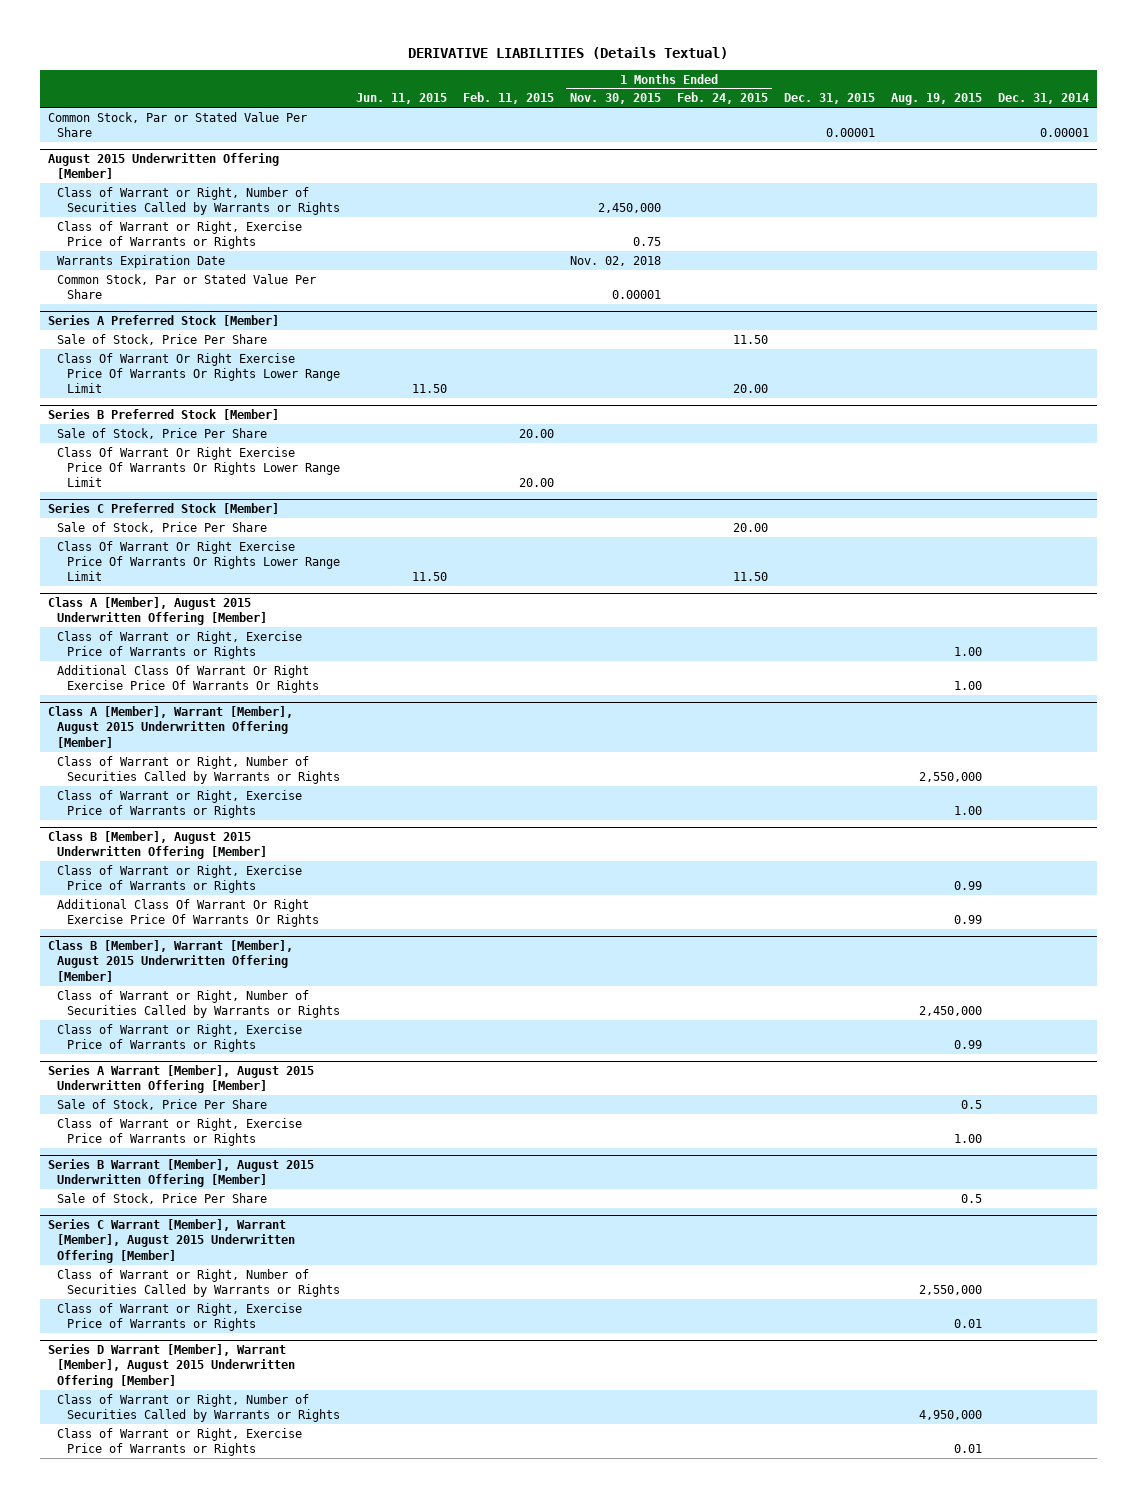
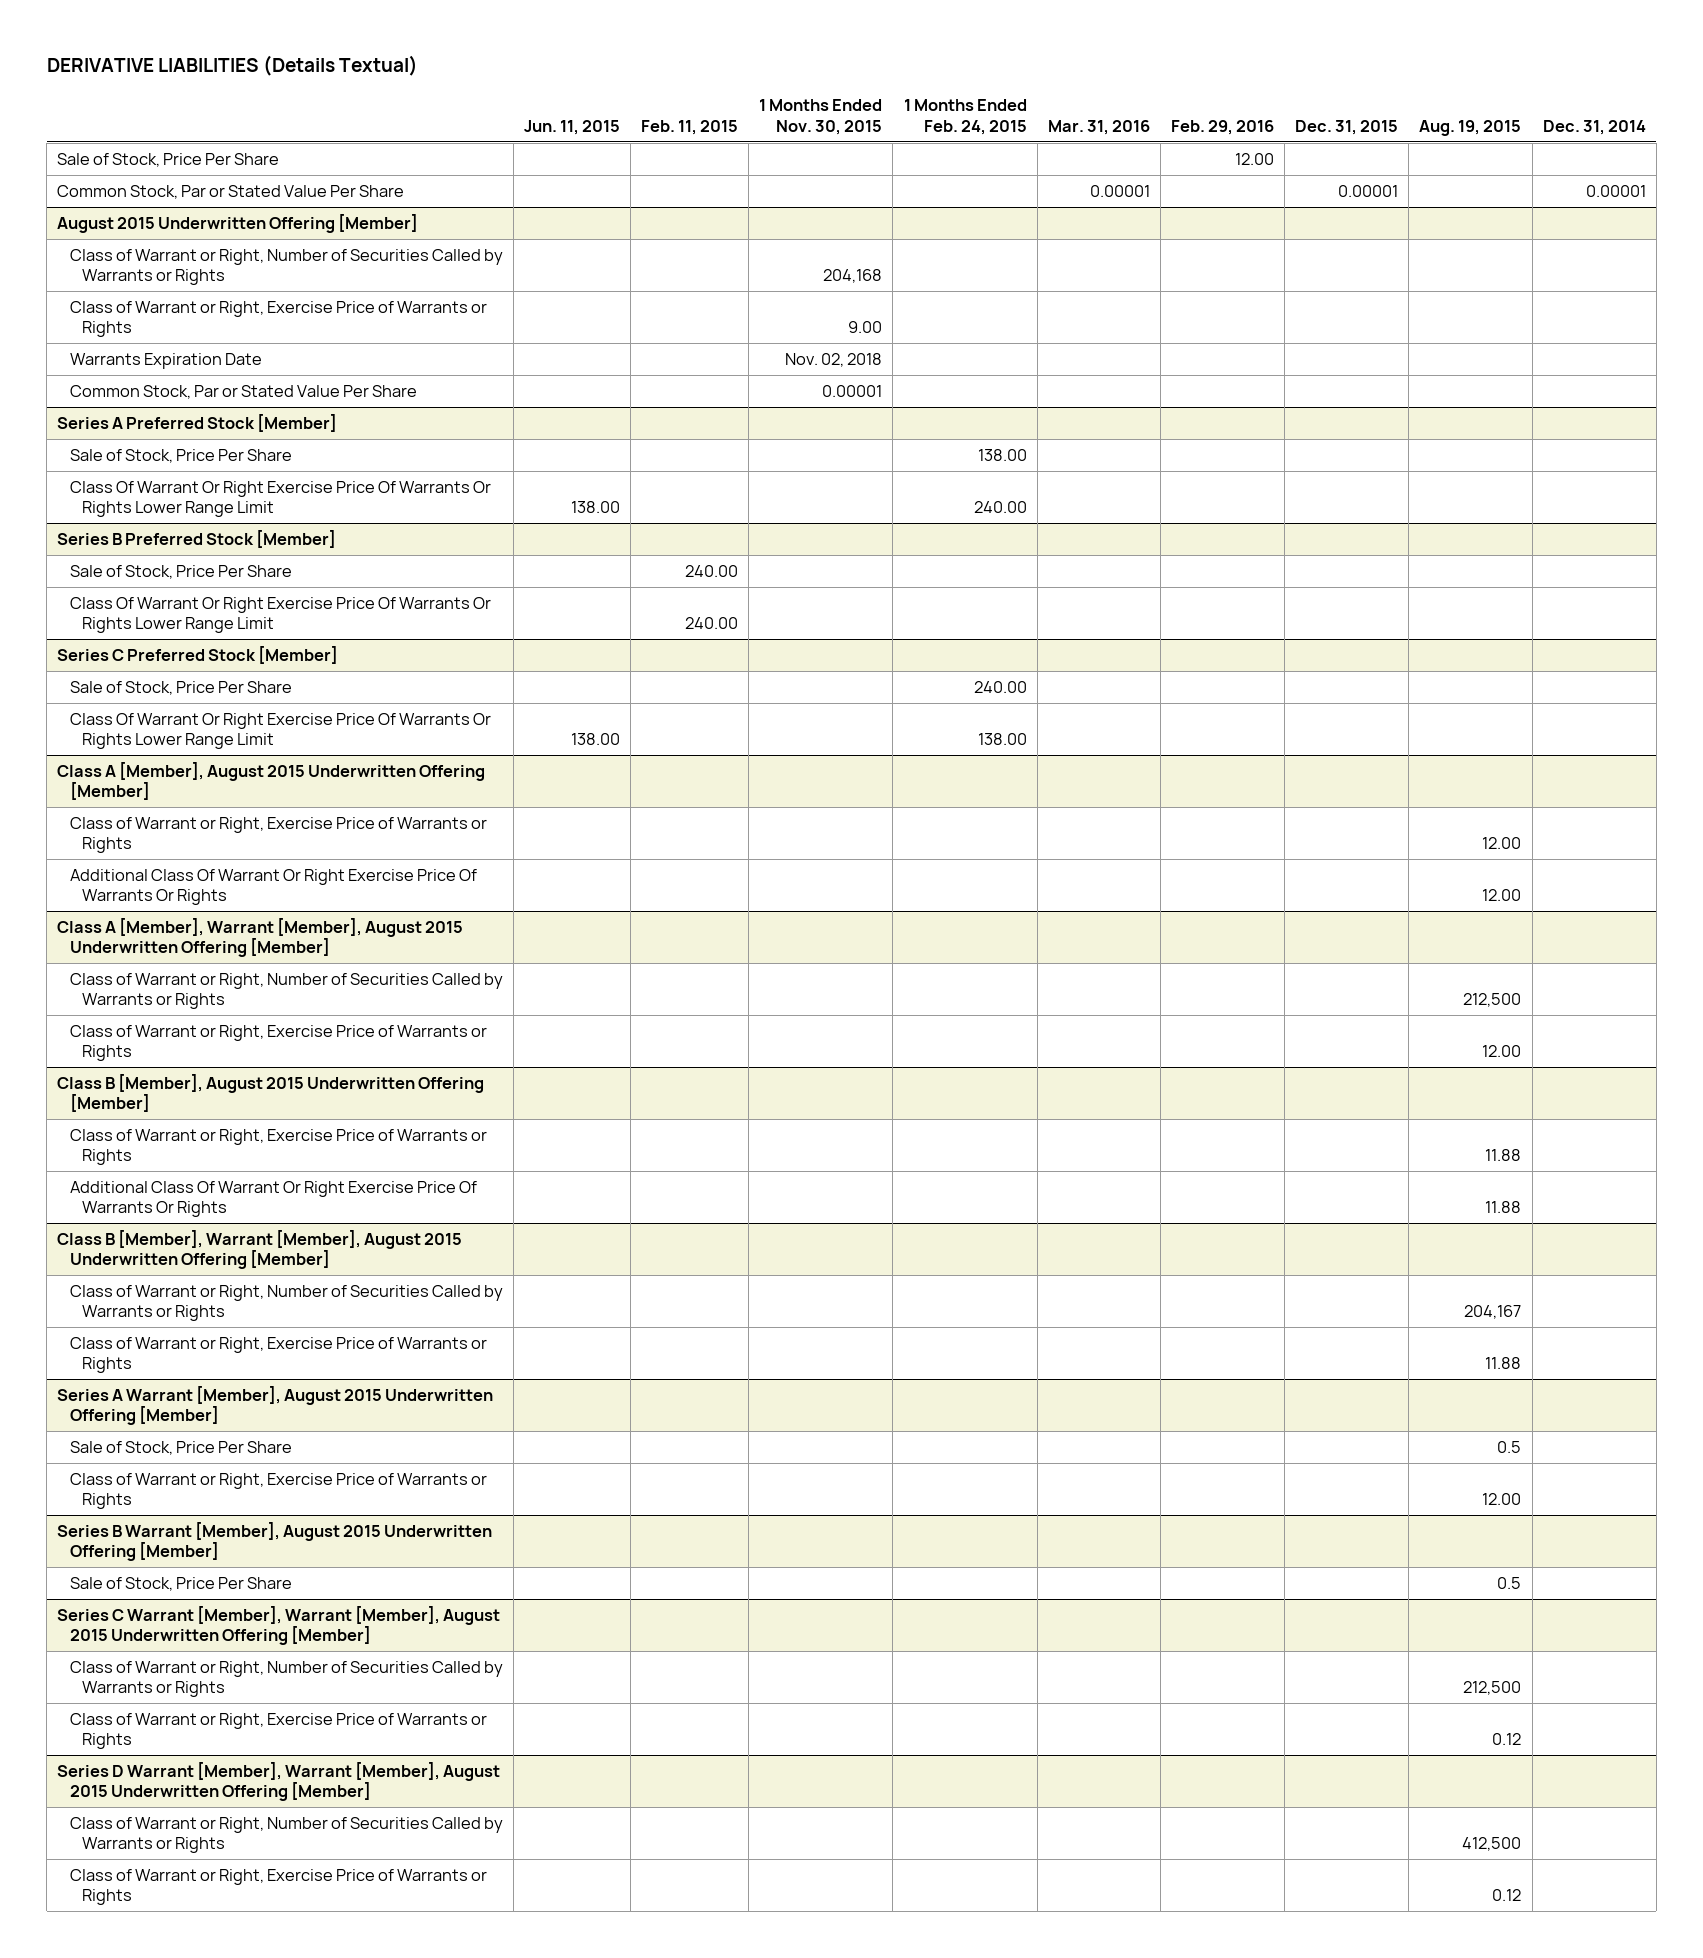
none -> [1047,119,1150,135] Mar. 31, 2016
none -> [1170,119,1274,135] Feb. 29, 2016
none -> [57,153,280,168] Sale of Stock, Price Per Share
[597,202,661,213] 2,450,000 -> [823,269,883,284] 204,168
[632,236,661,246] 0.75 -> [848,321,883,334] 9.00
[732,334,768,344] 11.50 -> [977,449,1027,462] 138.00
[411,383,447,393] 11.50 -> [570,501,620,514] 138.00
[732,383,768,393] 20.00 -> [973,501,1027,514] 240.00
[518,428,554,438] 20.00 -> [685,565,739,578] 240.00
[518,477,554,487] 20.00 -> [685,617,739,630] 240.00
[732,522,768,532] 20.00 -> [973,681,1027,694] 240.00
[411,571,447,581] 11.50 -> [570,733,620,746] 138.00
[732,571,768,581] 11.50 -> [977,733,1027,746] 138.00
[953,646,982,656] 1.00 -> [1482,837,1522,850] 12.00
[953,680,982,690] 1.00 -> [1482,889,1522,902] 12.00
[918,771,982,782] 2,550,000 -> [1463,993,1522,1008] 212,500
[953,805,982,815] 1.00 -> [1482,1045,1522,1058] 12.00
[953,880,982,890] 0.99 -> [1485,1149,1522,1162] 11.88
[953,914,982,924] 0.99 -> [1485,1201,1522,1214] 11.88
[918,1005,982,1016] 2,450,000 -> [1464,1305,1522,1320] 204,167
[953,1039,982,1049] 0.99 -> [1485,1357,1522,1370] 11.88
[953,1133,982,1143] 1.00 -> [1482,1493,1522,1506] 12.00
[918,1284,982,1295] 2,550,000 -> [1463,1681,1522,1696] 212,500
[953,1318,982,1328] 0.01 -> [1492,1733,1522,1746] 0.12
[918,1409,982,1420] 4,950,000 -> [1462,1837,1522,1852] 412,500
[953,1443,982,1453] 0.01 -> [1492,1889,1522,1902] 0.12

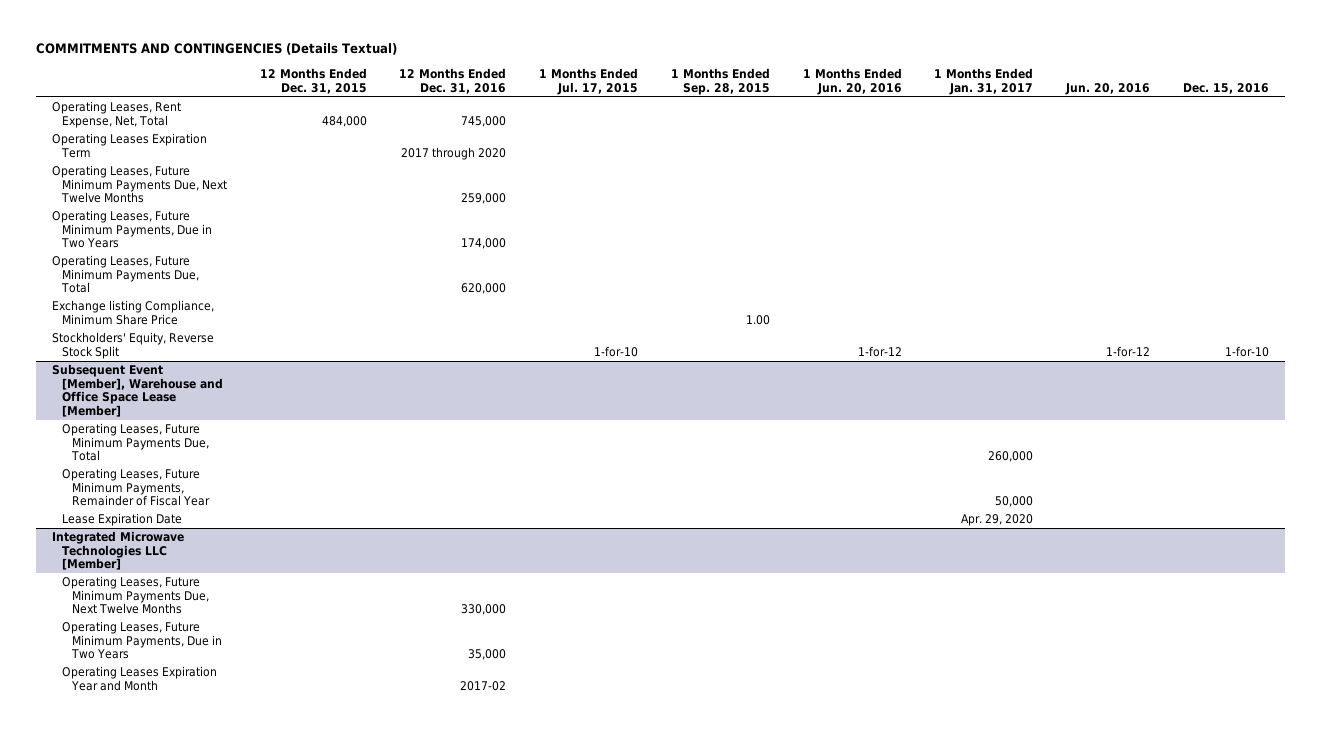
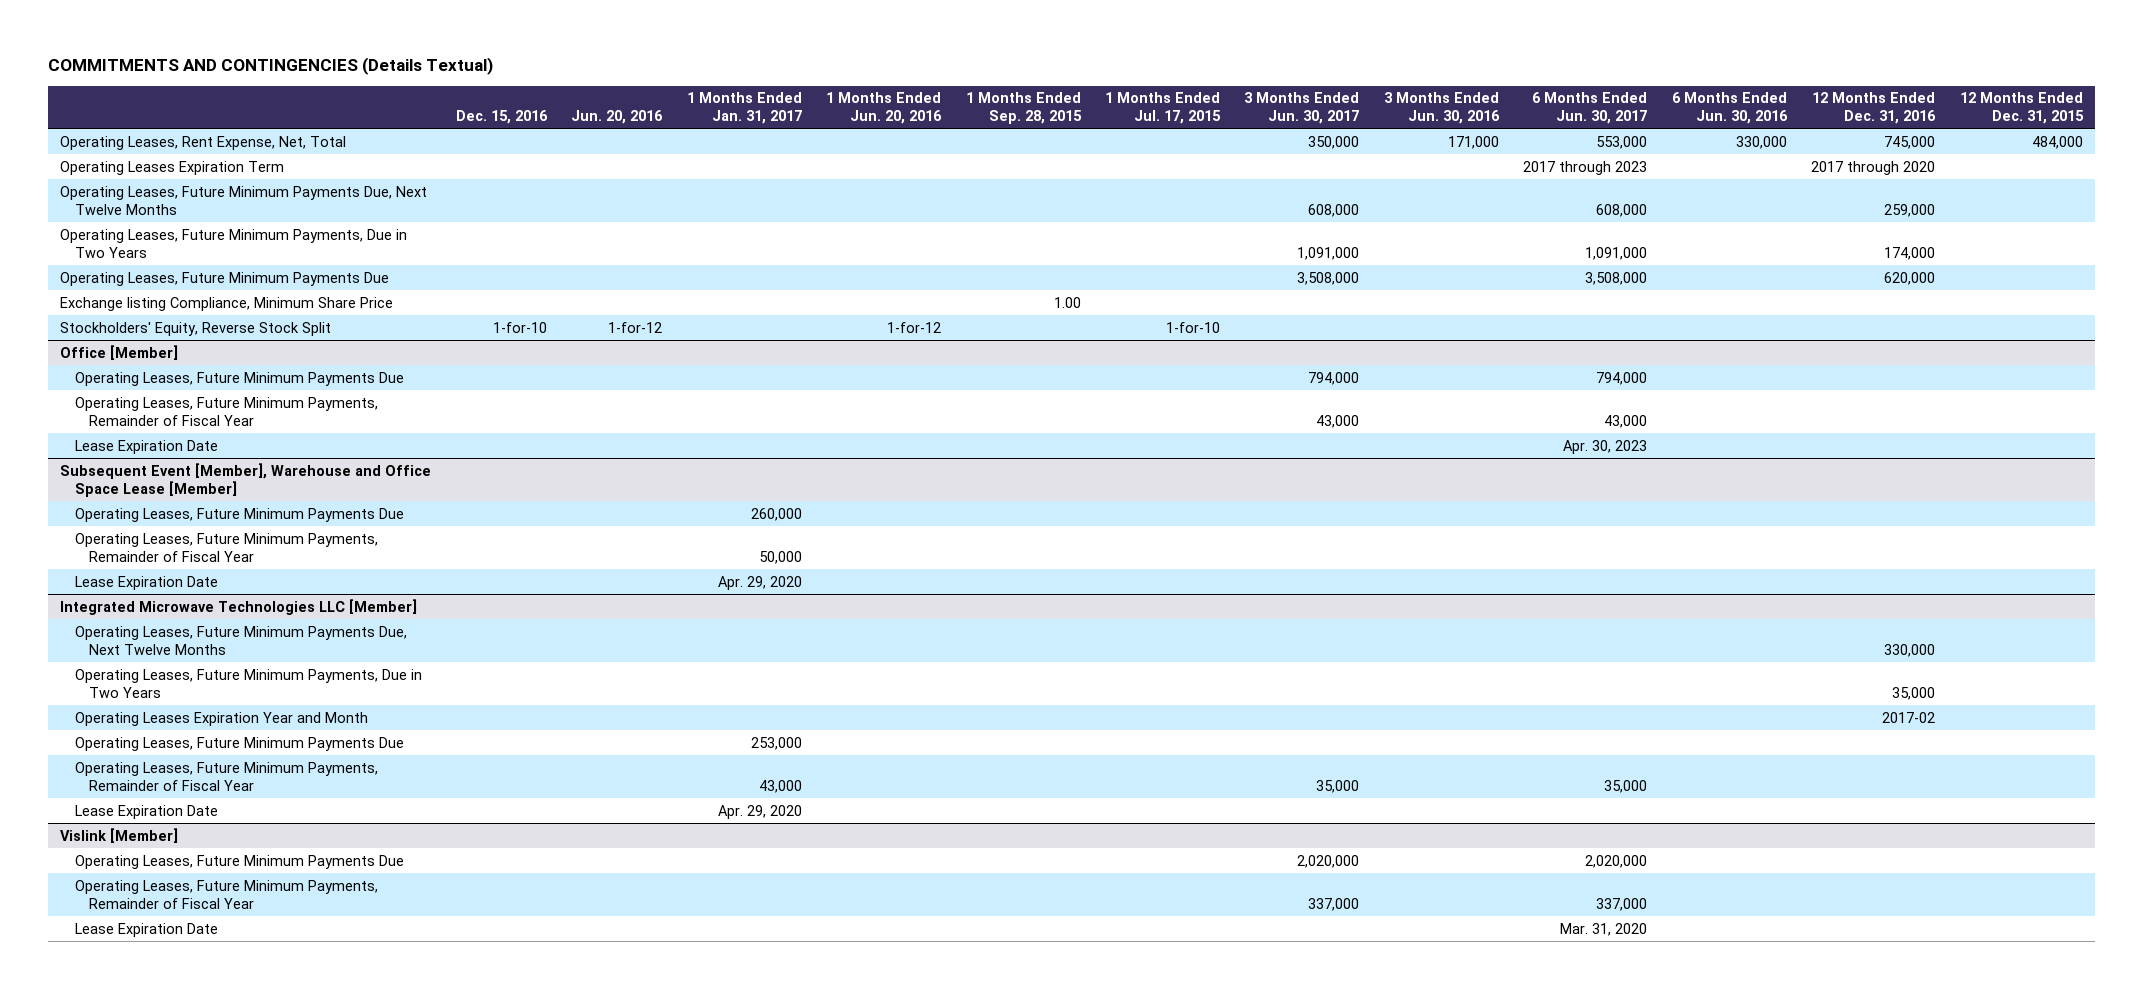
none -> [1244,92,1360,125] 3 Months Ended Jun. 30, 2017
none -> [1383,92,1500,125] 3 Months Ended Jun. 30, 2016
none -> [1532,92,1648,125] 6 Months Ended Jun. 30, 2017
none -> [1671,92,1788,125] 6 Months Ended Jun. 30, 2016
[51,255,200,294] Operating Leases, Future Minimum Payments Due, Total -> [60,271,390,286] Operating Leases, Future Minimum Payments Due
none -> [60,344,179,360] Office [Member]
none -> [74,371,404,386] Operating Leases, Future Minimum Payments Due
none -> [74,396,378,426] Operating Leases, Future Minimum Payments, Remainder of Fiscal Year
none -> [74,439,218,454] Lease Expiration Date
[62,423,210,462] Operating Leases, Future Minimum Payments Due, Total -> [74,507,404,522] Operating Leases, Future Minimum Payments Due
none -> [74,736,404,751] Operating Leases, Future Minimum Payments Due
none -> [74,761,378,791] Operating Leases, Future Minimum Payments, Remainder of Fiscal Year
none -> [74,804,218,819] Lease Expiration Date
none -> [60,827,179,843] Vislink [Member]
none -> [74,854,404,869] Operating Leases, Future Minimum Payments Due
none -> [74,879,378,909] Operating Leases, Future Minimum Payments, Remainder of Fiscal Year
none -> [74,922,218,937] Lease Expiration Date

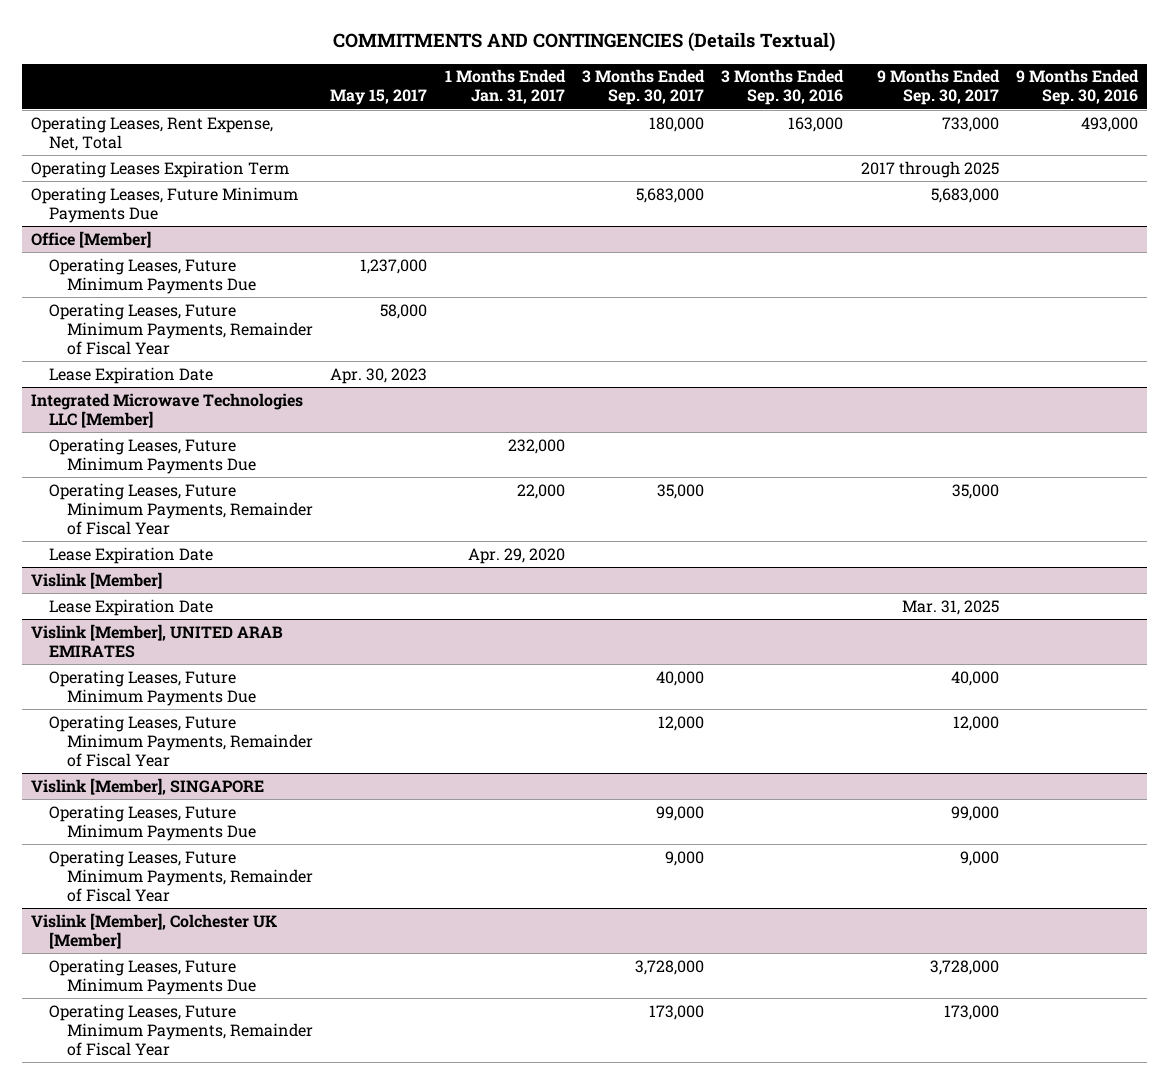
[455,110,548,125] Dec. 15, 2016 -> none
[571,110,664,125] Jun. 20, 2016 -> none
[826,92,943,125] 1 Months Ended Jun. 20, 2016 -> none
[965,92,1082,125] 1 Months Ended Sep. 28, 2015 -> none
[1105,92,1222,125] 1 Months Ended Jul. 17, 2015 -> none
[1244,92,1360,125] 3 Months Ended Jun. 30, 2017 -> none
[1383,92,1500,125] 3 Months Ended Jun. 30, 2016 -> none
[1532,92,1648,125] 6 Months Ended Jun. 30, 2017 -> none
[1671,92,1788,125] 6 Months Ended Jun. 30, 2016 -> none
[1812,92,1937,125] 12 Months Ended Dec. 31, 2016 -> none
[1959,92,2084,125] 12 Months Ended Dec. 31, 2015 -> none
none -> [330,89,428,106] May 15, 2017
none -> [582,69,706,106] 3 Months Ended Sep. 30, 2017
none -> [721,69,845,106] 3 Months Ended Sep. 30, 2016
none -> [876,69,1000,106] 9 Months Ended Sep. 30, 2017
none -> [1016,69,1140,106] 9 Months Ended Sep. 30, 2016
[60,185,428,215] Operating Leases, Future Minimum Payments Due, Next Twelve Months -> none
[60,228,408,258] Operating Leases, Future Minimum Payments, Due in Two Years -> none
[60,296,394,311] Exchange listing Compliance, Minimum Share Price -> none
[60,321,332,336] Stockholders' Equity, Reverse Stock Split -> none
[60,462,432,497] Subsequent Event [Member], Warehouse and Office Space Lease [Member] -> none
[74,507,404,522] Operating Leases, Future Minimum Payments Due -> none
[74,532,378,562] Operating Leases, Future Minimum Payments, Remainder of Fiscal Year -> none
[74,575,218,590] Lease Expiration Date -> none
[74,625,407,655] Operating Leases, Future Minimum Payments Due, Next Twelve Months -> none
[74,668,422,698] Operating Leases, Future Minimum Payments, Due in Two Years -> none
[74,711,368,726] Operating Leases Expiration Year and Month -> none
[750,736,802,750] 253,000 -> [507,438,565,454] 232,000
[758,779,802,793] 43,000 -> [516,483,565,499] 22,000
[74,854,404,869] Operating Leases, Future Minimum Payments Due -> none
[74,879,378,909] Operating Leases, Future Minimum Payments, Remainder of Fiscal Year -> none
none -> [30,623,283,658] Vislink [Member], UNITED ARAB EMIRATES
none -> [48,669,256,706] Operating Leases, Future Minimum Payments Due
none -> [48,714,313,768] Operating Leases, Future Minimum Payments, Remainder of Fiscal Year
none -> [30,777,264,795] Vislink [Member], SINGAPORE
none -> [48,804,256,841] Operating Leases, Future Minimum Payments Due
none -> [48,849,313,903] Operating Leases, Future Minimum Payments, Remainder of Fiscal Year
none -> [30,912,277,949] Vislink [Member], Colchester UK [Member]
none -> [48,958,256,995] Operating Leases, Future Minimum Payments Due
none -> [48,1003,313,1057] Operating Leases, Future Minimum Payments, Remainder of Fiscal Year

